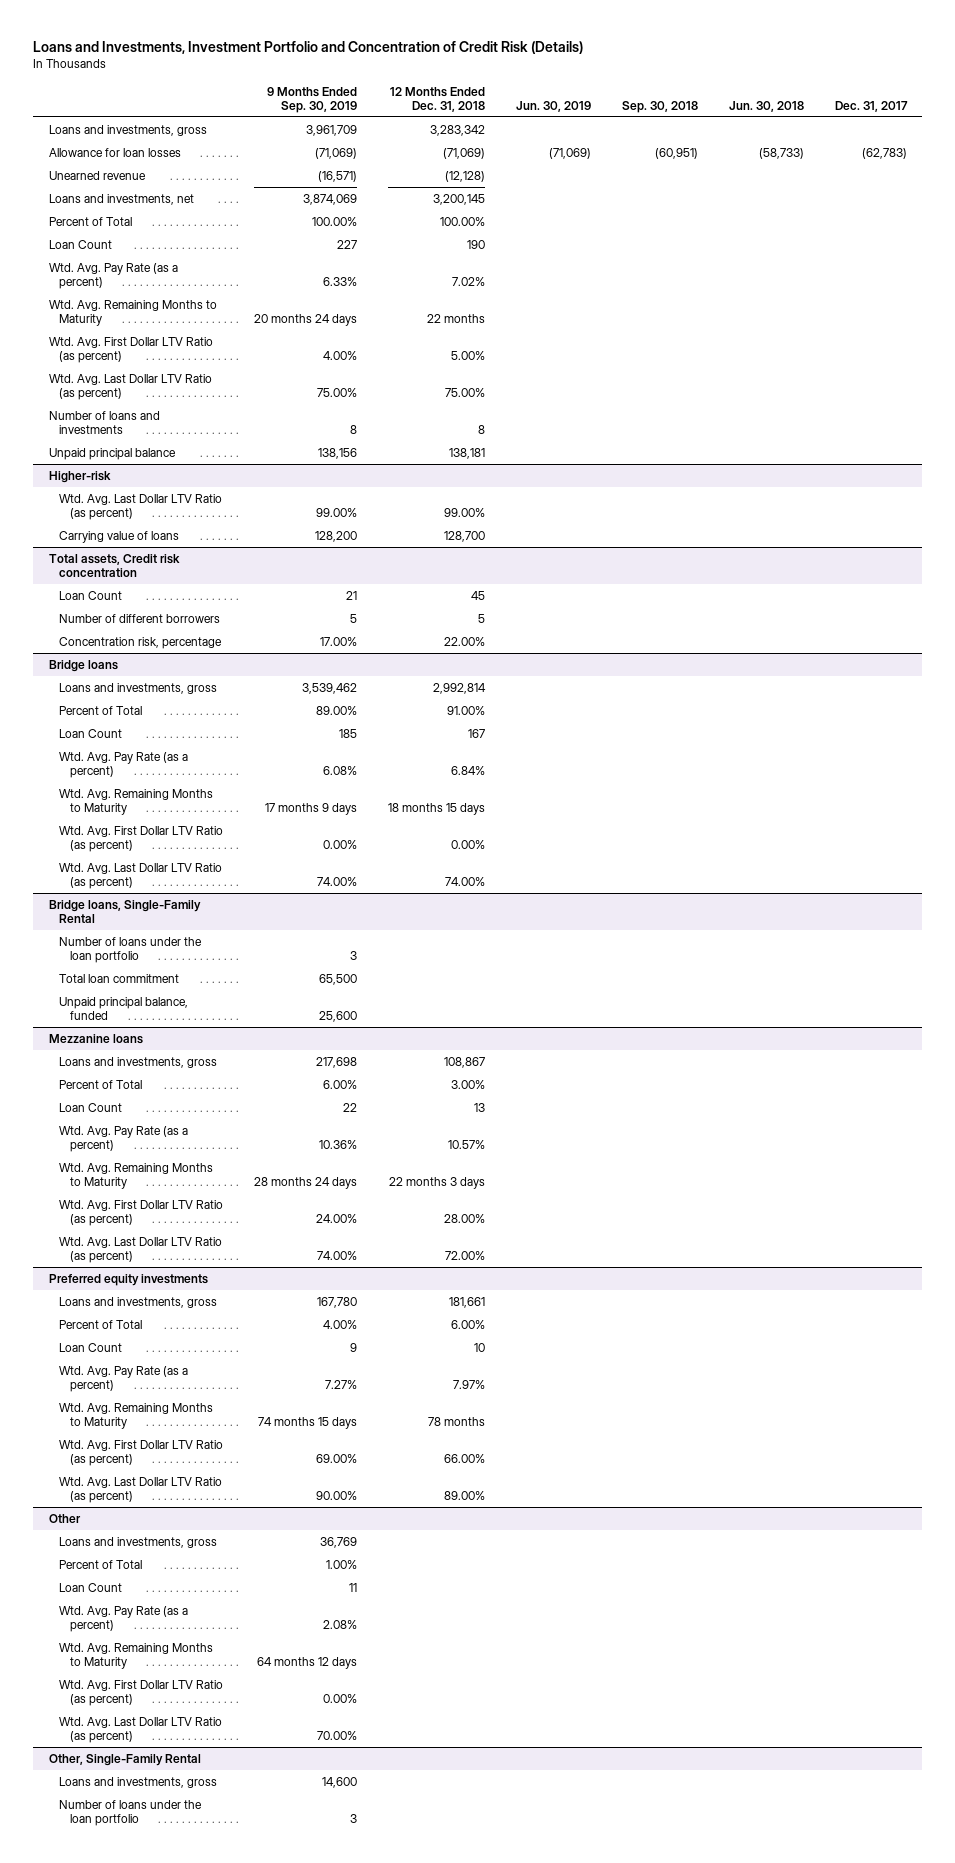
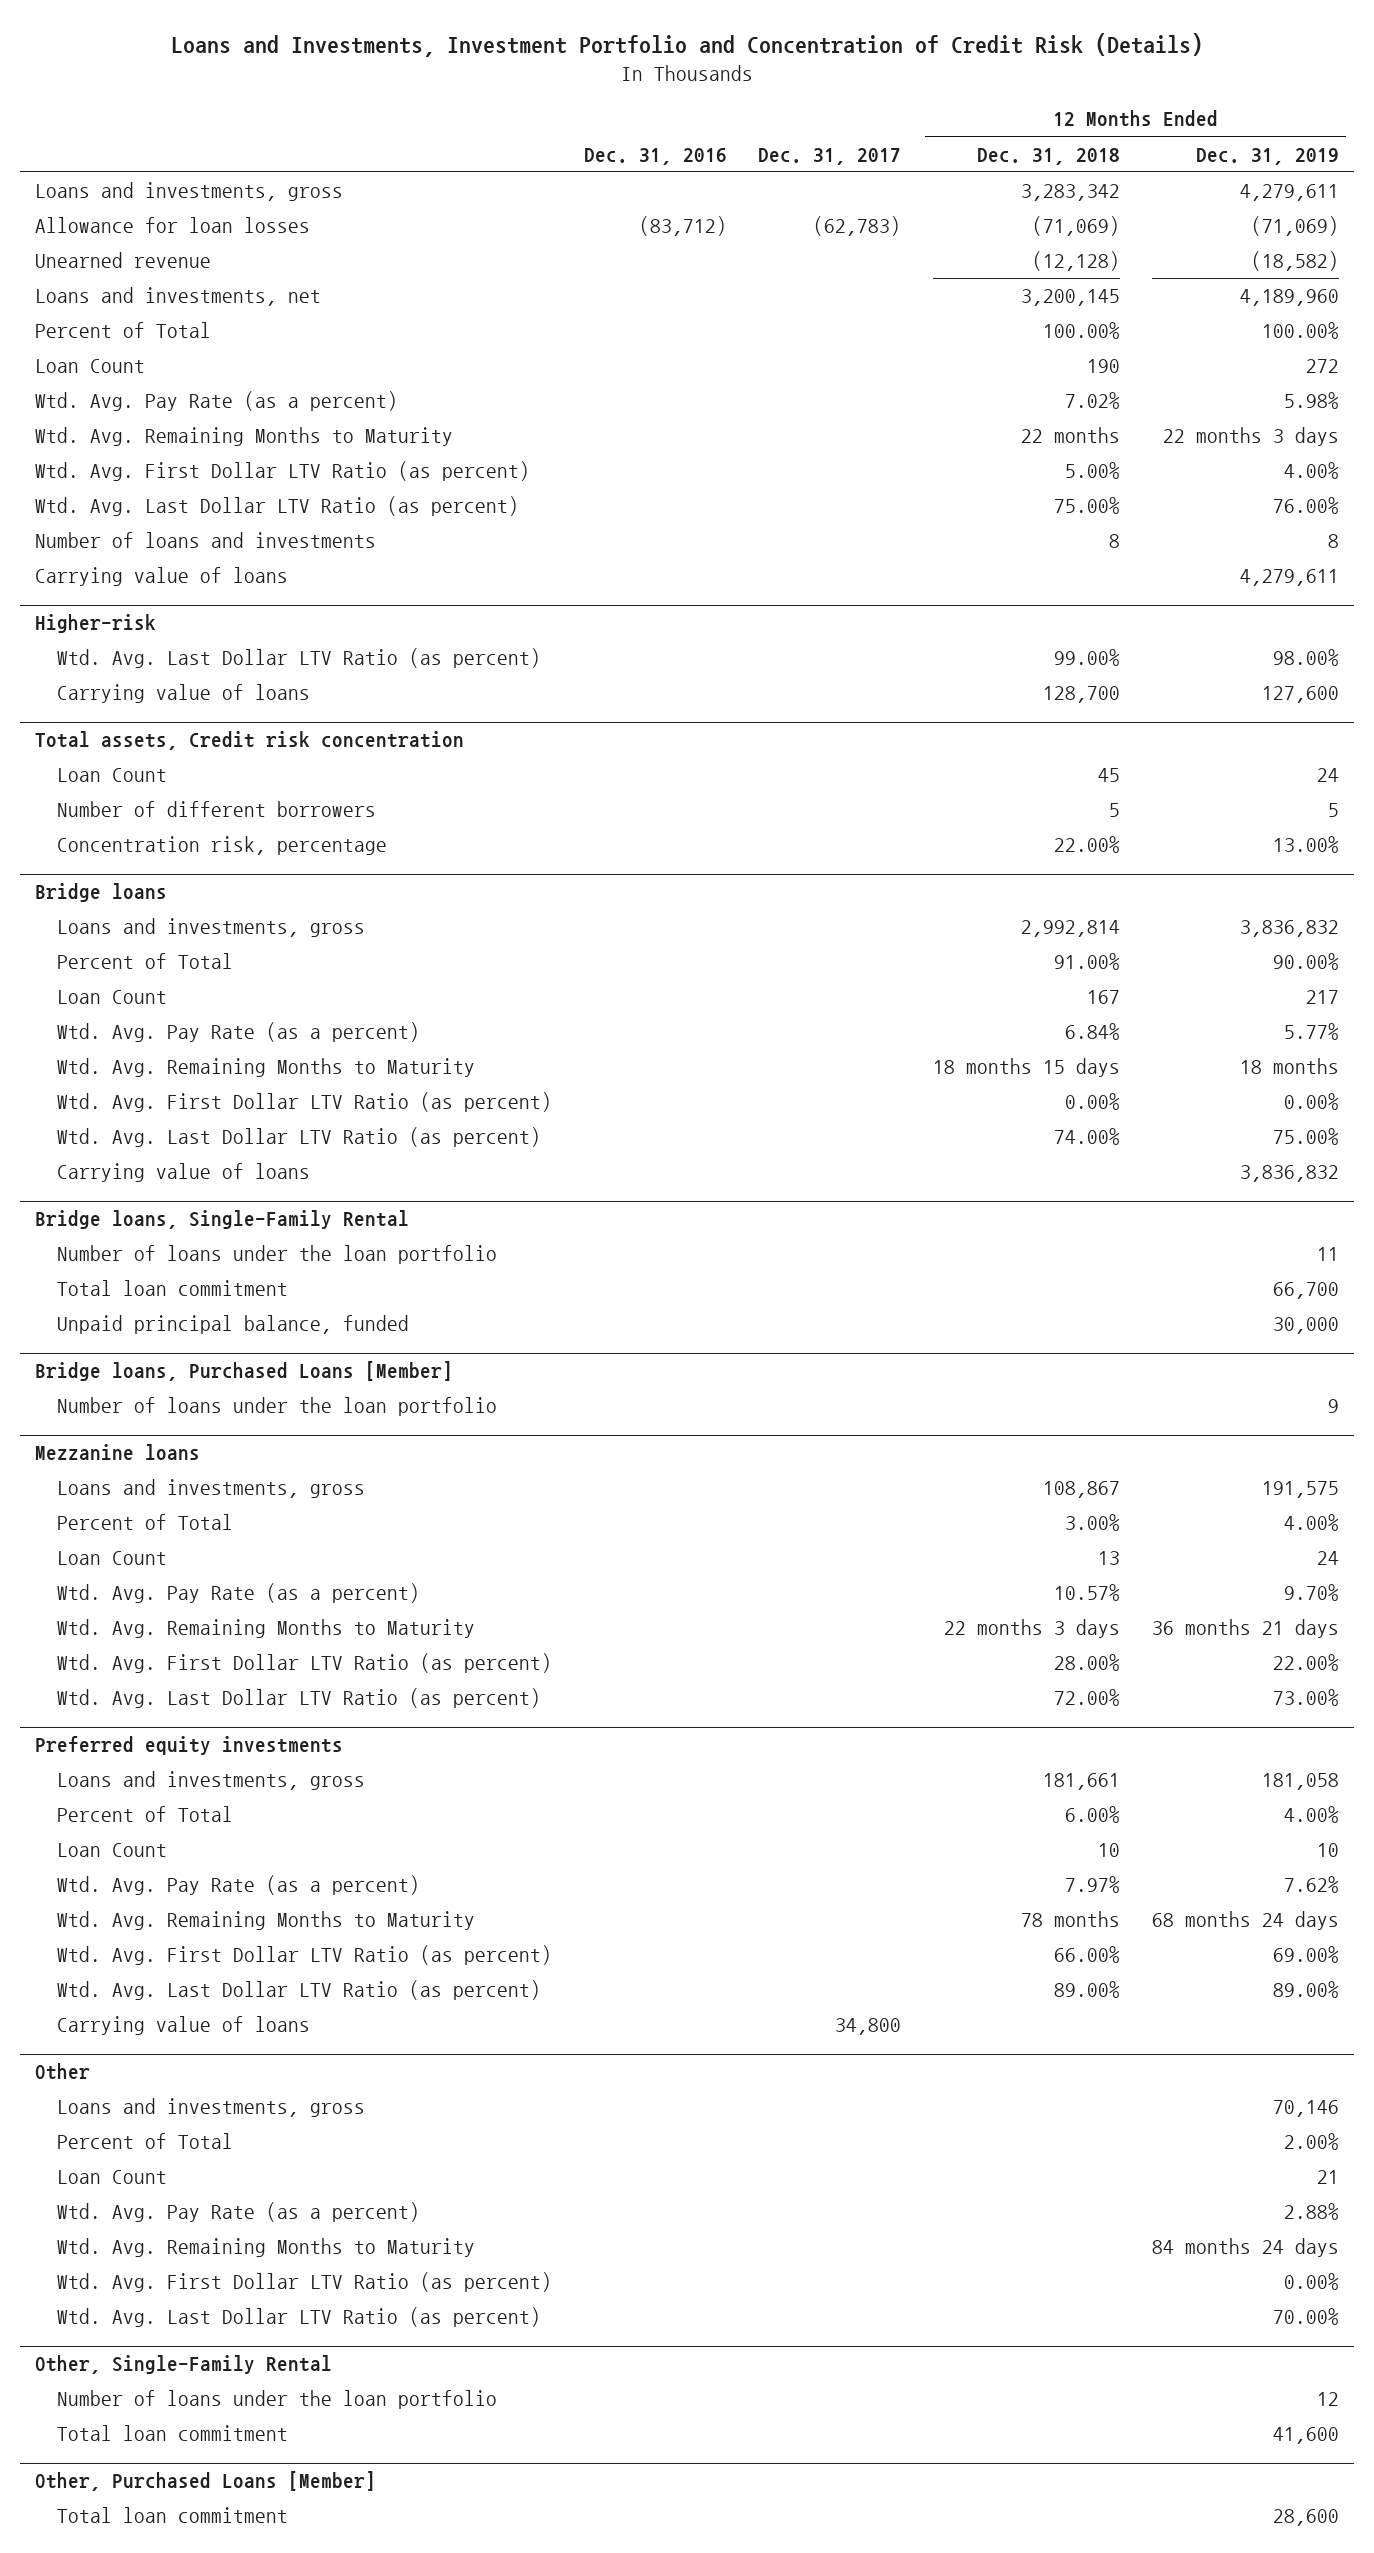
[267,86,358,113] 9 Months Ended Sep. 30, 2019 -> none
[515,100,591,112] Jun. 30, 2019 -> none
[621,100,698,113] Sep. 30, 2018 -> none
[728,100,804,112] Jun. 30, 2018 -> none
none -> [583,147,727,165] Dec. 31, 2016
none -> [1195,147,1339,165] Dec. 31, 2019
[48,447,176,460] Unpaid principal balance -> none
none -> [35,567,289,587] Carrying value of loans
none -> [56,1163,310,1183] Carrying value of loans
none -> [35,1361,454,1382] Bridge loans, Purchased Loans [Member]
none -> [56,1397,497,1417] Number of loans under the loan portfolio
none -> [56,2016,310,2036] Carrying value of loans
[59,1776,218,1788] Loans and investments, gross -> none
none -> [56,2425,288,2442] Total loan commitment
none -> [35,2471,377,2492] Other, Purchased Loans [Member]
none -> [56,2507,288,2524] Total loan commitment

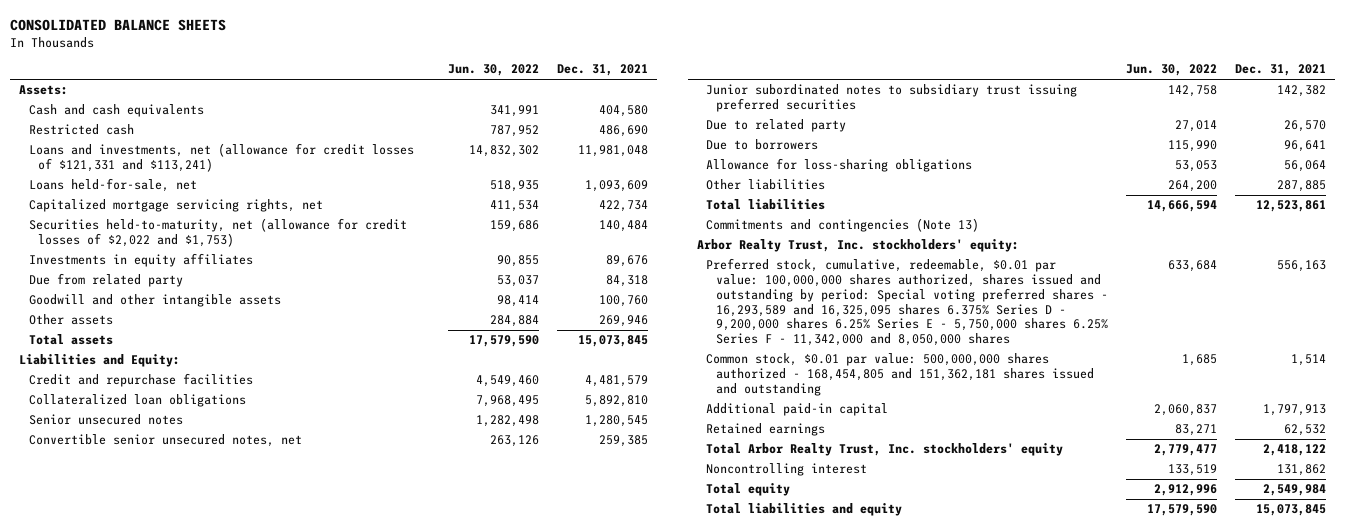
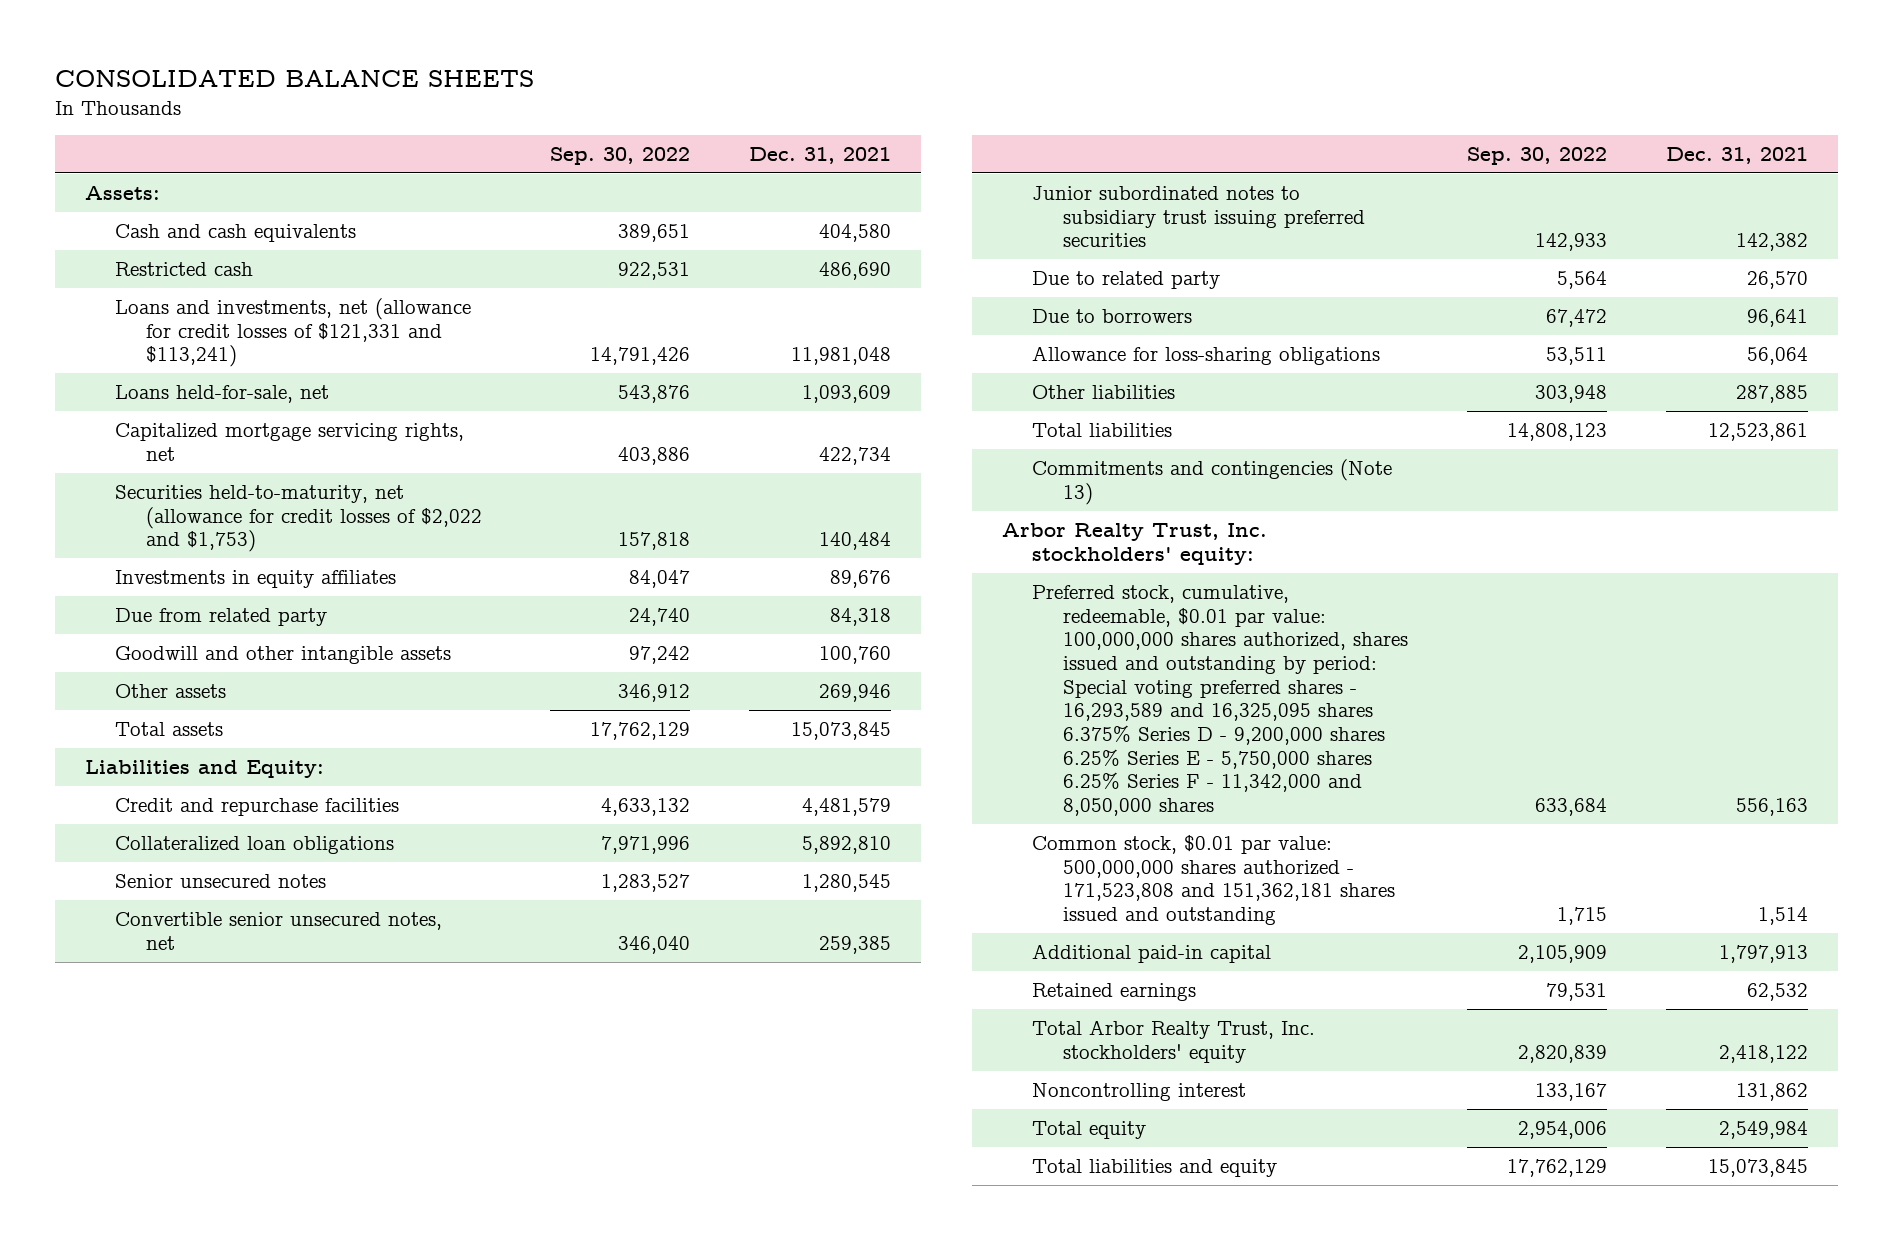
[447,64,539,77] Jun. 30, 2022 -> none
none -> [550,147,691,166] Sep. 30, 2022
[706,353,1094,396] Common stock, $0.01 par value: 500,000,000 shares authorized - 168,454,805 and 151,362,181 shares issued and outstanding -> [1032,835,1395,925] Common stock, $0.01 par value: 500,000,000 shares authorized - 171,523,808 and 151,362,181 shares issued and outstanding

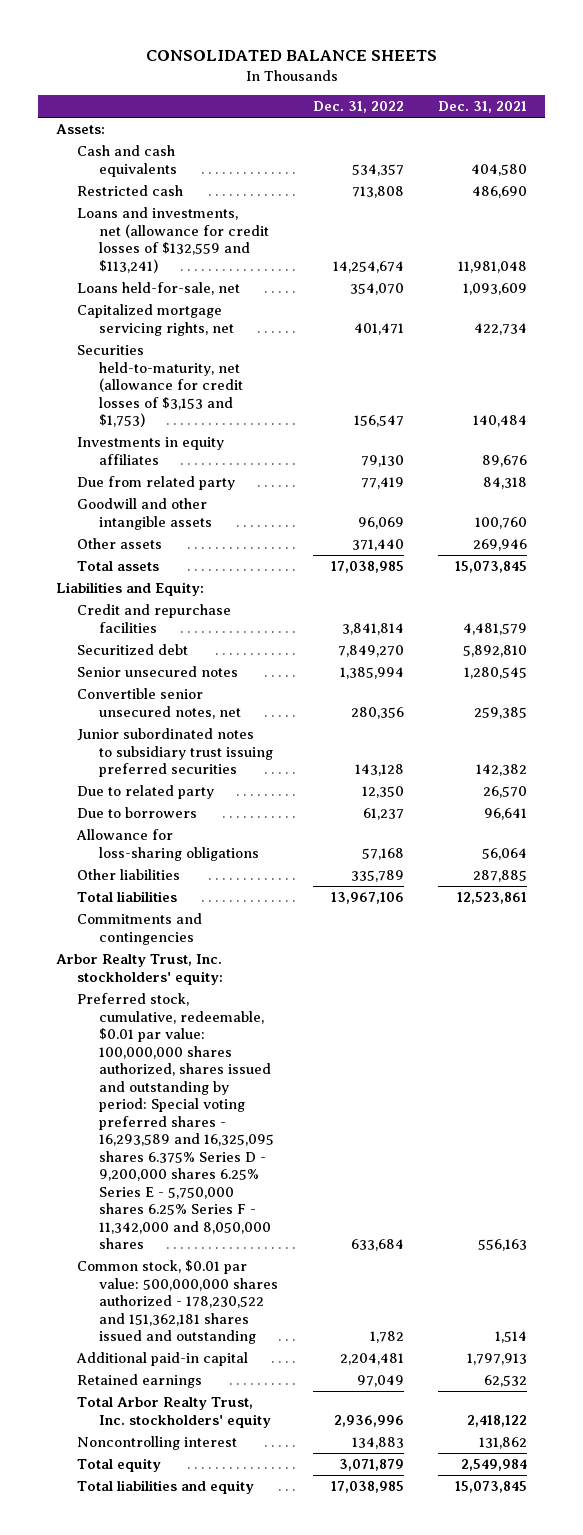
[550,147,691,166] Sep. 30, 2022 -> none
none -> [312,101,404,114] Dec. 31, 2022
[115,298,472,368] Loans and investments, net (allowance for credit losses of $121,331 and $113,241) -> [77,207,269,273] Loans and investments, net (allowance for credit losses of $132,559 and $113,241)
[115,485,482,553] Securities held-to-maturity, net (allowance for credit losses of $2,022 and $1,753) -> [77,345,243,428] Securities held-to-maturity, net (allowance for credit losses of $3,153 and $1,753)
[115,836,395,855] Collateralized loan obligations -> [77,644,189,656] Securitized debt
[1032,459,1393,505] Commitments and contingencies (Note 13) -> [77,913,203,945] Commitments and contingencies
[1032,835,1395,925] Common stock, $0.01 par value: 500,000,000 shares authorized - 171,523,808 and 151,362,181 shares issued and outstanding -> [77,1260,278,1345] Common stock, $0.01 par value: 500,000,000 shares authorized - 178,230,522 and 151,362,181 shares issued and outstanding

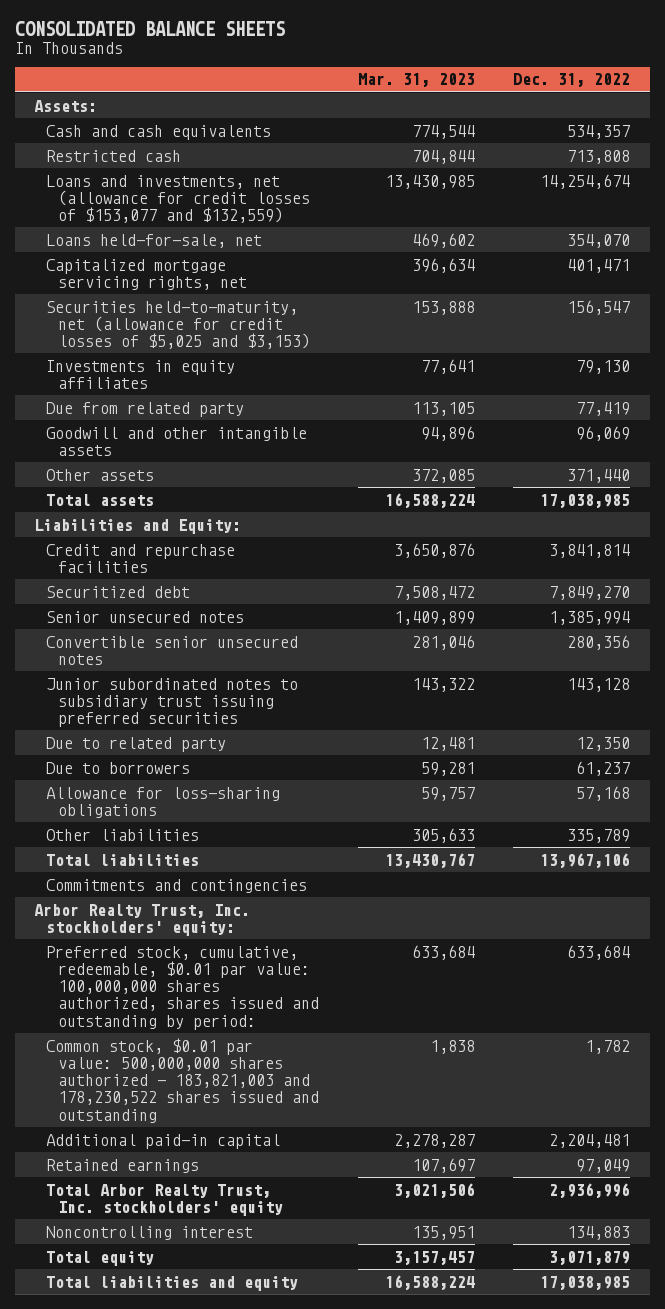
[438,101,528,114] Dec. 31, 2021 -> none
none -> [357,73,475,88] Mar. 31, 2023
[77,207,269,273] Loans and investments, net (allowance for credit losses of $132,559 and $113,241) -> [46,174,311,224] Loans and investments, net (allowance for credit losses of $153,077 and $132,559)
[77,345,243,428] Securities held-to-maturity, net (allowance for credit losses of $3,153 and $1,753) -> [46,300,311,350] Securities held-to-maturity, net (allowance for credit losses of $5,025 and $3,153)
[77,688,241,719] Convertible senior unsecured notes, net -> [46,635,299,665] Convertible senior unsecured notes
[77,993,274,1250] Preferred stock, cumulative, redeemable, $0.01 par value: 100,000,000 shares authorized, shares issued and outstanding by period: Special voting preferred shares - 16,293,589 and 16,325,095 shares 6.375% Series D - 9,200,000 shares 6.25% Series E - 5,750,000 shares 6.25% Series F - 11,342,000 and 8,050,000 shares -> [46,945,320,1030] Preferred stock, cumulative, redeemable, $0.01 par value: 100,000,000 shares authorized, shares issued and outstanding by period:
[77,1260,278,1345] Common stock, $0.01 par value: 500,000,000 shares authorized - 178,230,522 and 151,362,181 shares issued and outstanding -> [46,1037,320,1123] Common stock, $0.01 par value: 500,000,000 shares authorized - 183,821,003 and 178,230,522 shares issued and outstanding

